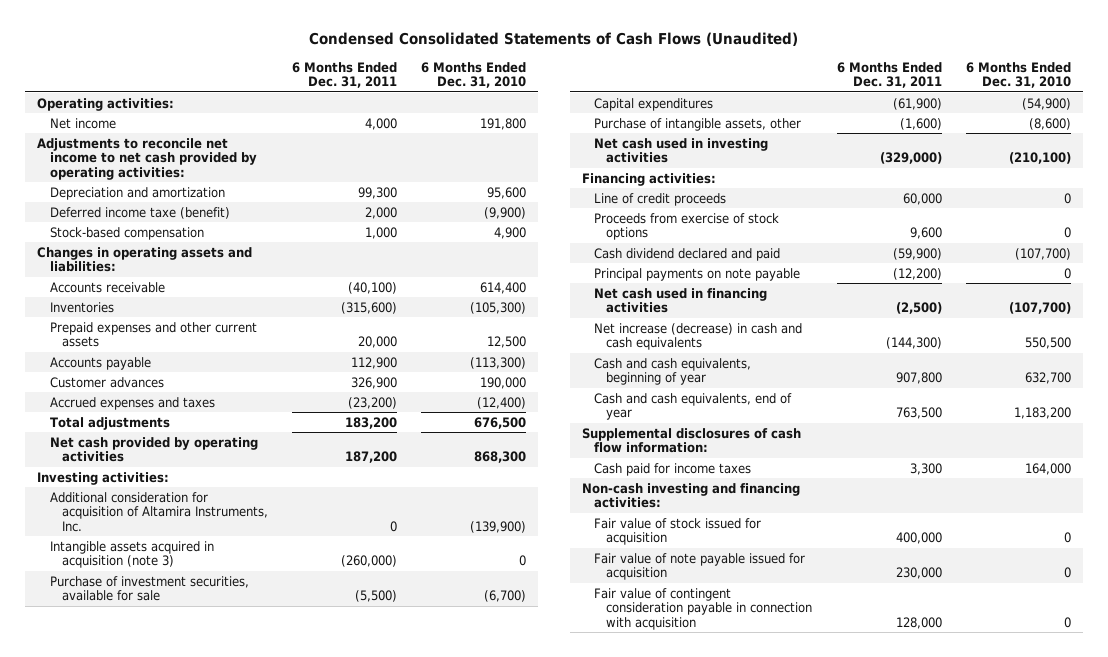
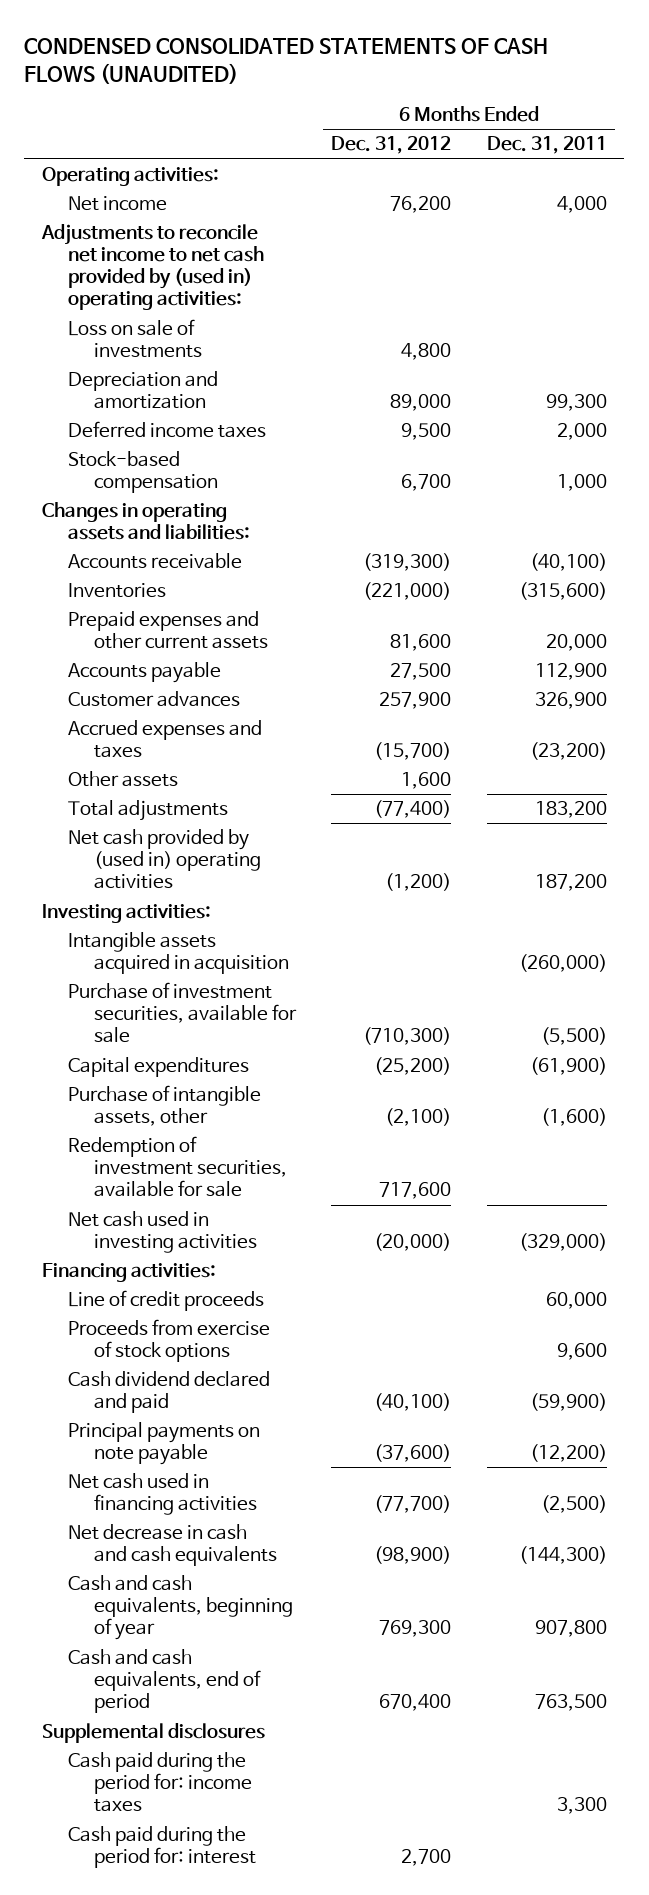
[309,32,799,47] Condensed Consolidated Statements of Cash Flows (Unaudited) -> [24,37,549,85] CONDENSED CONSOLIDATED STATEMENTS OF CASH FLOWS (UNAUDITED)
[421,61,527,89] 6 Months Ended Dec. 31, 2010 -> none
none -> [331,136,452,155] Dec. 31, 2012
[37,137,257,180] Adjustments to reconcile net income to net cash provided by operating activities: -> [40,224,265,311] Adjustments to reconcile net income to net cash provided by (used in) operating activities:
none -> [68,319,203,359] Loss on sale of investments
[49,206,230,219] Deferred income taxe (benefit) -> [68,421,267,439] Deferred income taxes
none -> [68,771,179,788] Other assets
[49,436,258,463] Net cash provided by operating activities -> [68,829,262,890] Net cash provided by (used in) operating activities
[49,491,268,532] Additional consideration for acquisition of Altamira Instruments, Inc. -> none
[49,540,214,569] Intangible assets acquired in acquisition (note 3) -> [68,932,290,975] Intangible assets acquired in acquisition
none -> [68,1136,288,1198] Redemption of investment securities, available for sale
[594,322,803,351] Net increase (decrease) in cash and cash equivalents -> [68,1524,278,1567] Net decrease in cash and cash equivalents
[581,482,800,509] Non-cash investing and financing activities: -> none
[594,517,762,546] Fair value of stock issued for acquisition -> none
[594,552,806,581] Fair value of note payable issued for acquisition -> none
[594,587,813,630] Fair value of contingent consideration payable in connection with acquisition -> none
[594,392,793,421] Cash and cash equivalents, end of year -> [68,1649,262,1714] Cash and cash equivalents, end of period
[581,427,801,454] Supplemental disclosures of cash flow information: -> [41,1723,265,1744] Supplemental disclosures
[594,462,752,476] Cash paid for income taxes -> [68,1752,253,1813] Cash paid during the period for: income taxes
none -> [68,1826,257,1869] Cash paid during the period for: interest

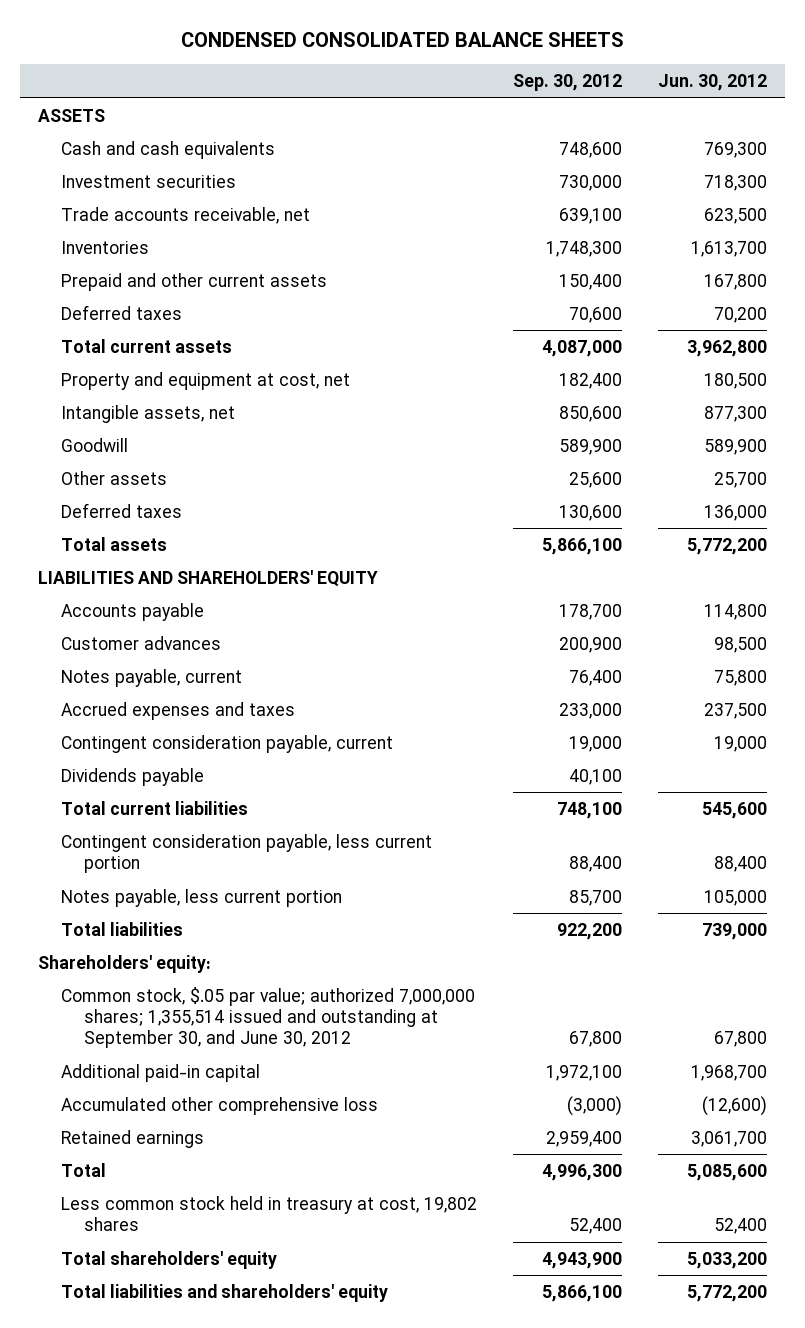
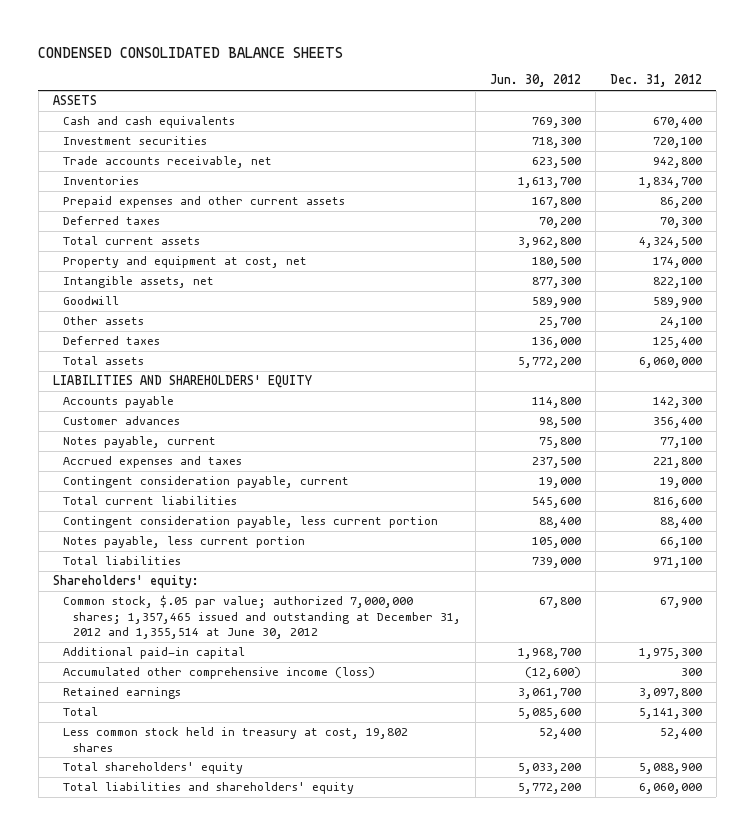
[513,74,623,92] Sep. 30, 2012 -> none
none -> [609,74,702,88] Dec. 31, 2012
[61,272,328,291] Prepaid and other current assets -> [62,196,345,209] Prepaid expenses and other current assets
[61,767,205,786] Dividends payable -> none
[61,986,476,1049] Common stock, $.05 par value; authorized 7,000,000 shares; 1,355,514 issued and outstanding at September 30, and June 30, 2012 -> [62,595,461,639] Common stock, $.05 par value; authorized 7,000,000 shares; 1,357,465 issued and outstanding at December 31, 2012 and 1,355,514 at June 30, 2012
[61,1096,379,1115] Accumulated other comprehensive loss -> [62,667,375,680] Accumulated other comprehensive income (loss)

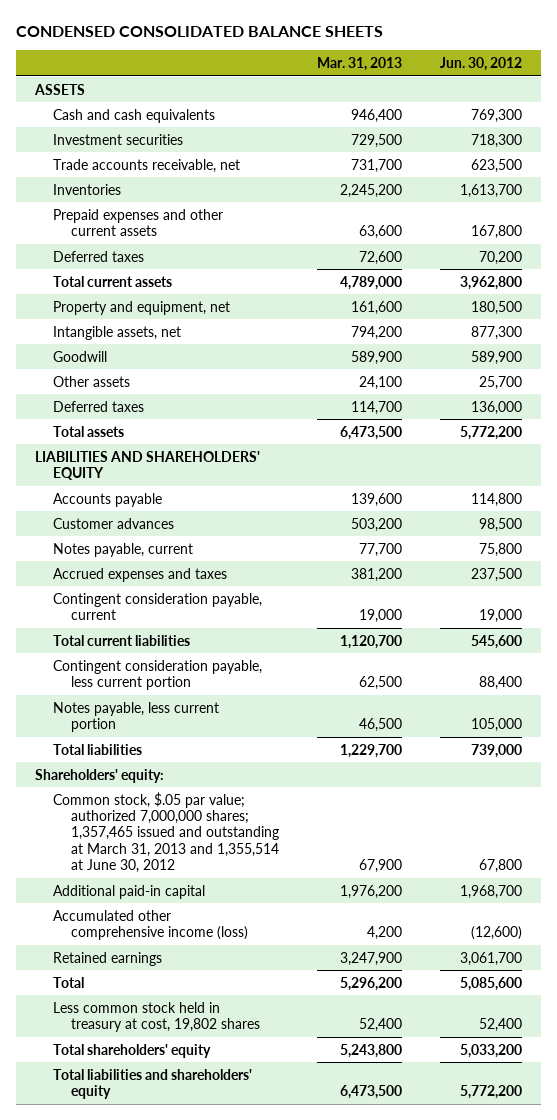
[609,74,702,88] Dec. 31, 2012 -> none
none -> [316,57,402,72] Mar. 31, 2013
[62,256,307,269] Property and equipment at cost, net -> [52,300,230,315] Property and equipment, net
[62,595,461,639] Common stock, $.05 par value; authorized 7,000,000 shares; 1,357,465 issued and outstanding at December 31, 2012 and 1,355,514 at June 30, 2012 -> [52,791,279,873] Common stock, $.05 par value; authorized 7,000,000 shares; 1,357,465 issued and outstanding at March 31, 2013 and 1,355,514 at June 30, 2012

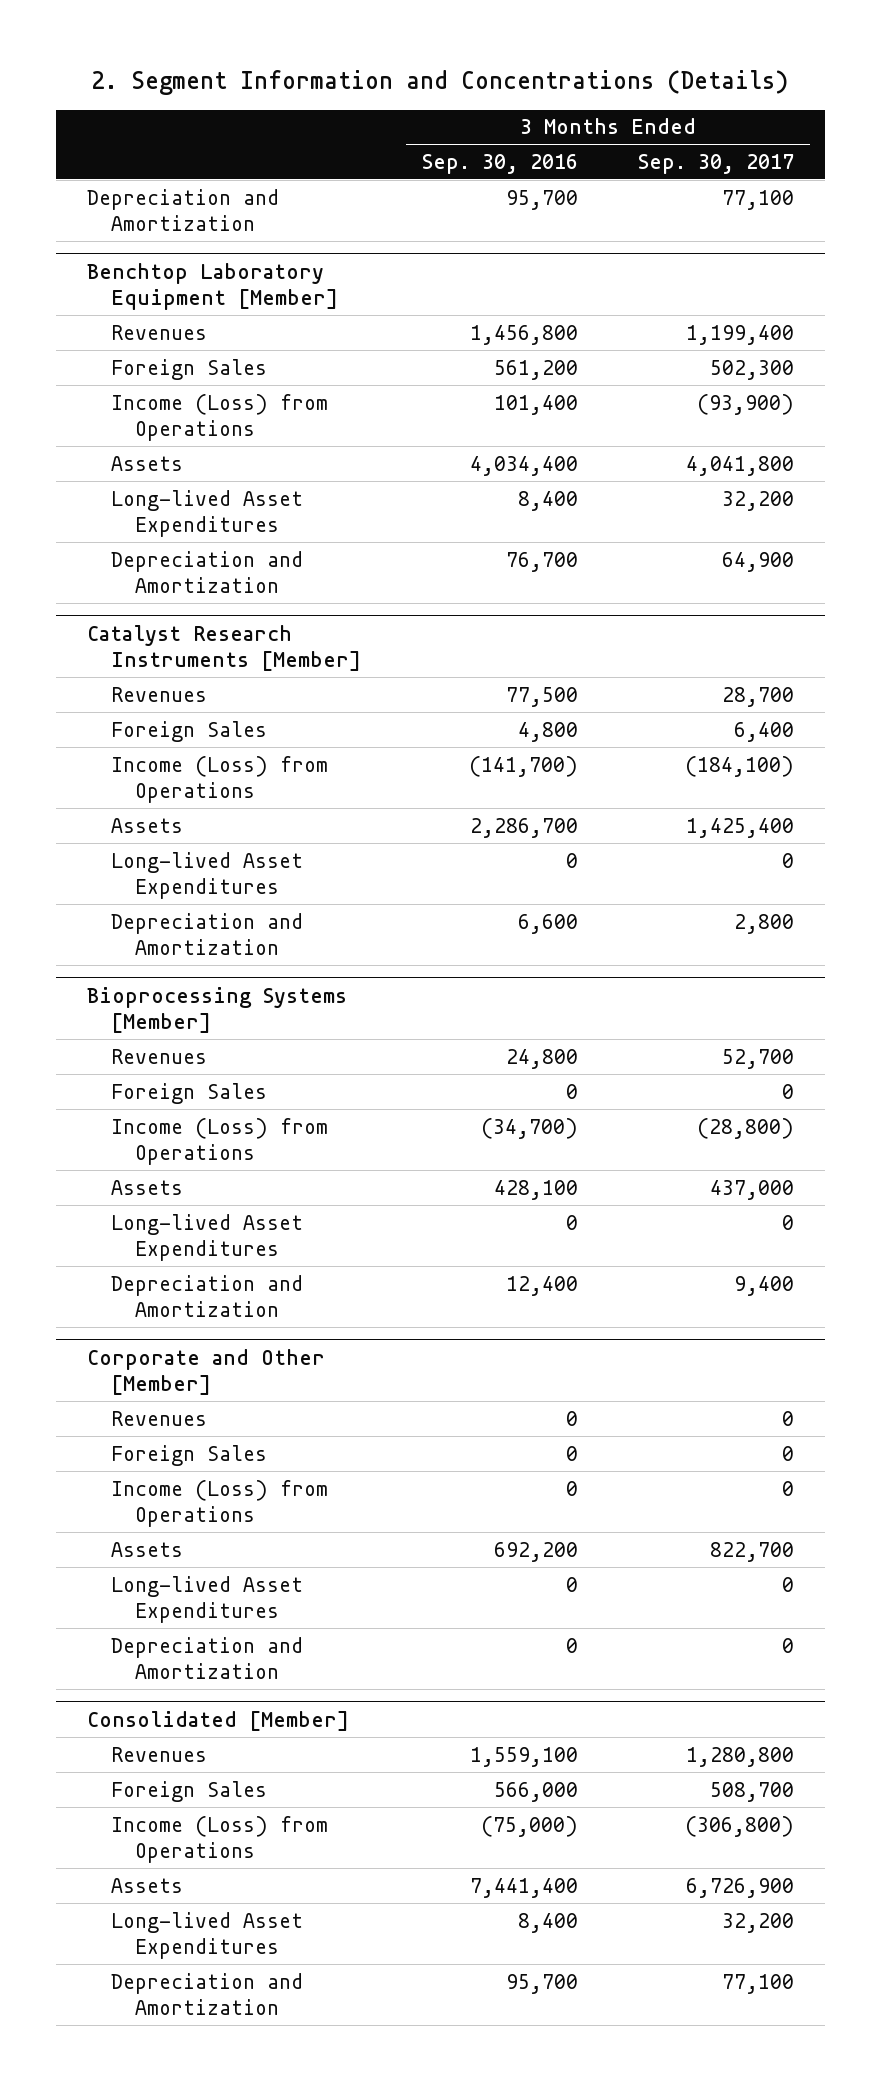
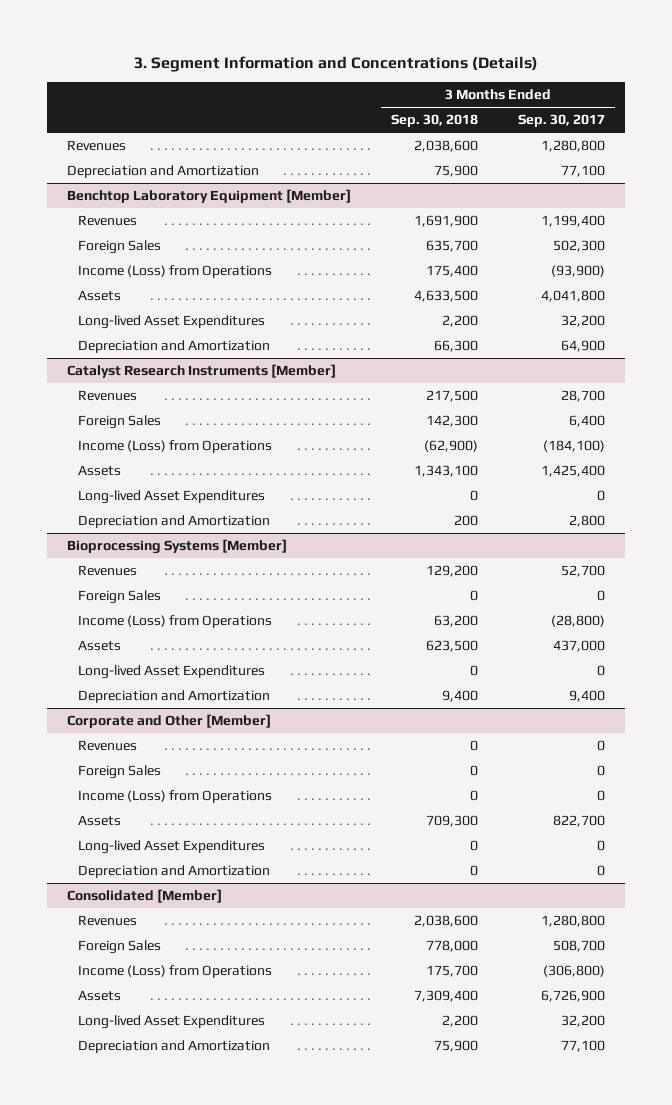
[91,69,789,95] 2. Segment Information and Concentrations (Details) -> [133,56,538,73] 3. Segment Information and Concentrations (Details)
[421,153,578,174] Sep. 30, 2016 -> none
none -> [390,114,478,128] Sep. 30, 2018
none -> [66,140,126,152] Revenues

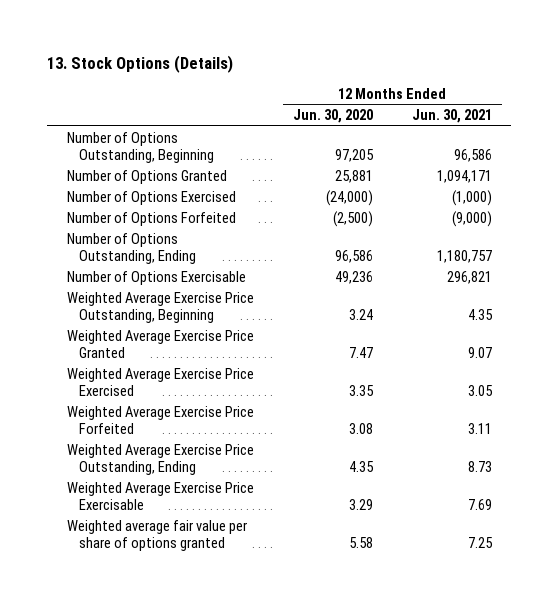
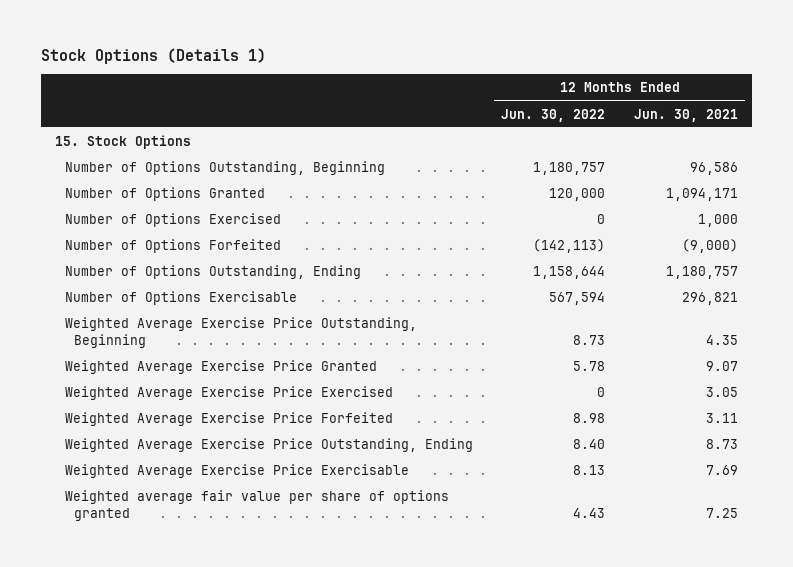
[47,55,234,74] 13. Stock Options (Details) -> [40,48,266,65] Stock Options (Details 1)
[292,109,373,124] Jun. 30, 2020 -> none
none -> [501,108,606,122] Jun. 30, 2022
none -> [55,134,192,149] 15. Stock Options
[451,189,492,206] (1,000) -> [698,213,739,227] 1,000

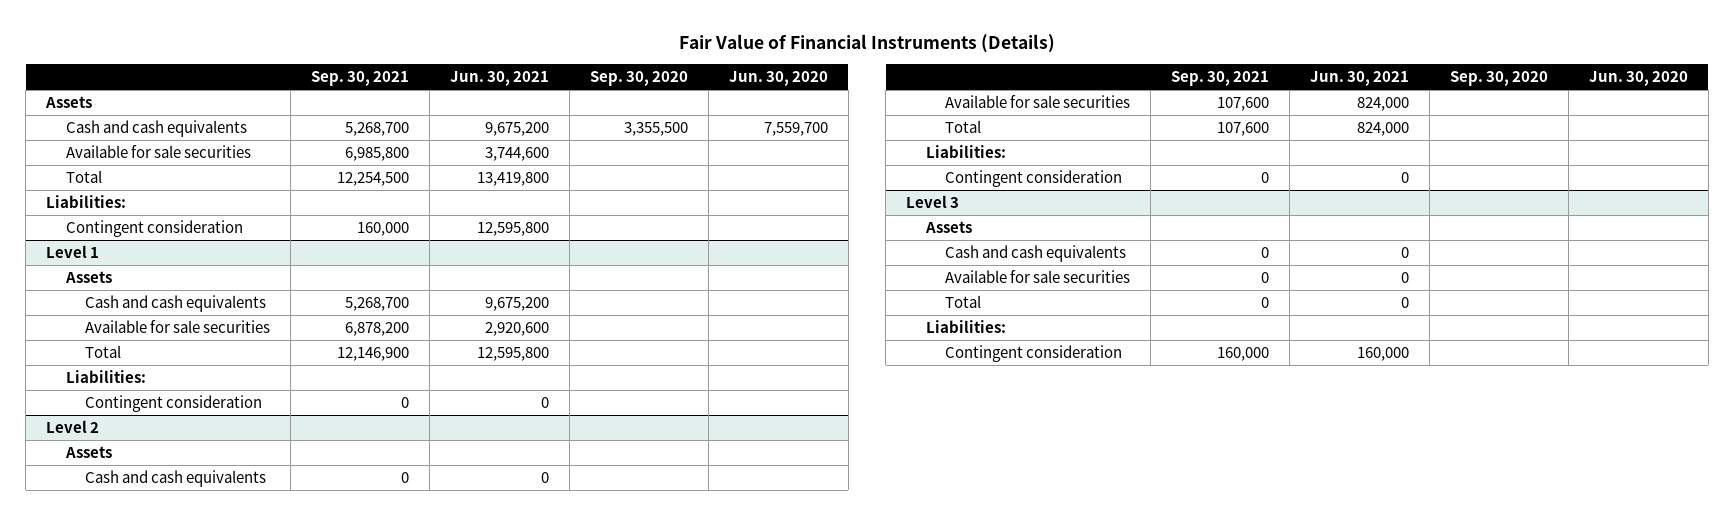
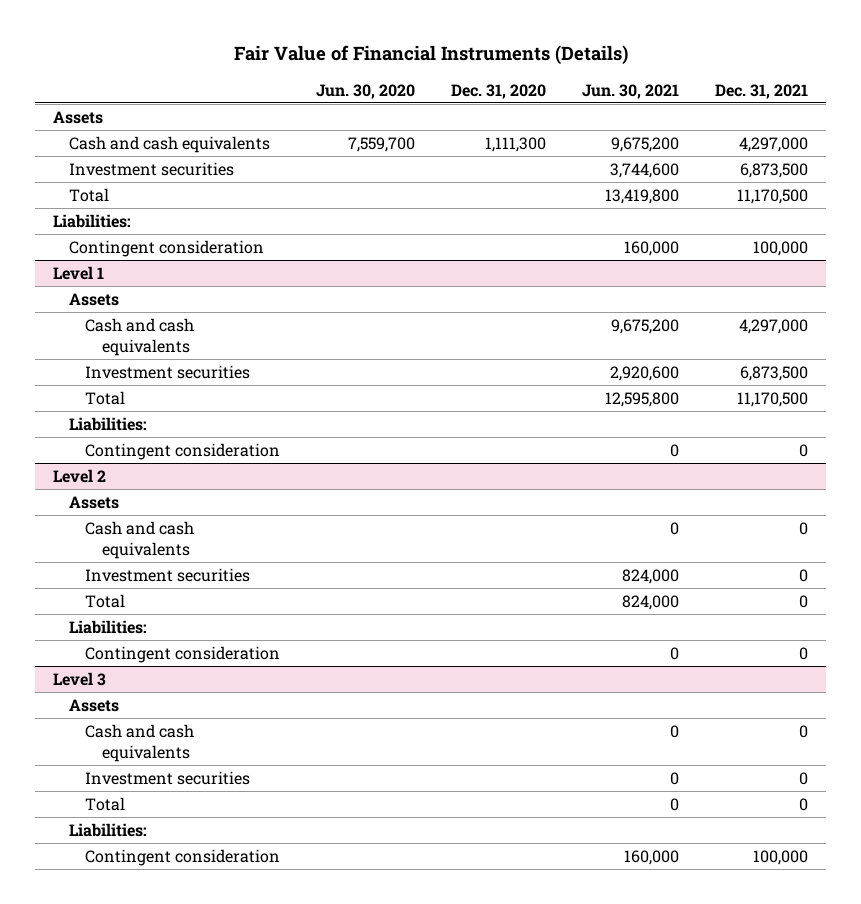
[311,71,410,87] Sep. 30, 2021 -> none
[589,71,688,87] Sep. 30, 2020 -> none
none -> [451,83,547,99] Dec. 31, 2020
none -> [715,83,809,99] Dec. 31, 2021
[65,144,251,158] Available for sale securities -> [69,161,235,176] Investment securities
[477,221,550,236] 12,595,800 -> [624,240,680,256] 160,000
[85,319,271,333] Available for sale securities -> [85,364,251,379] Investment securities
[945,94,1131,108] Available for sale securities -> [85,567,251,582] Investment securities
[945,269,1131,283] Available for sale securities -> [85,770,251,785] Investment securities

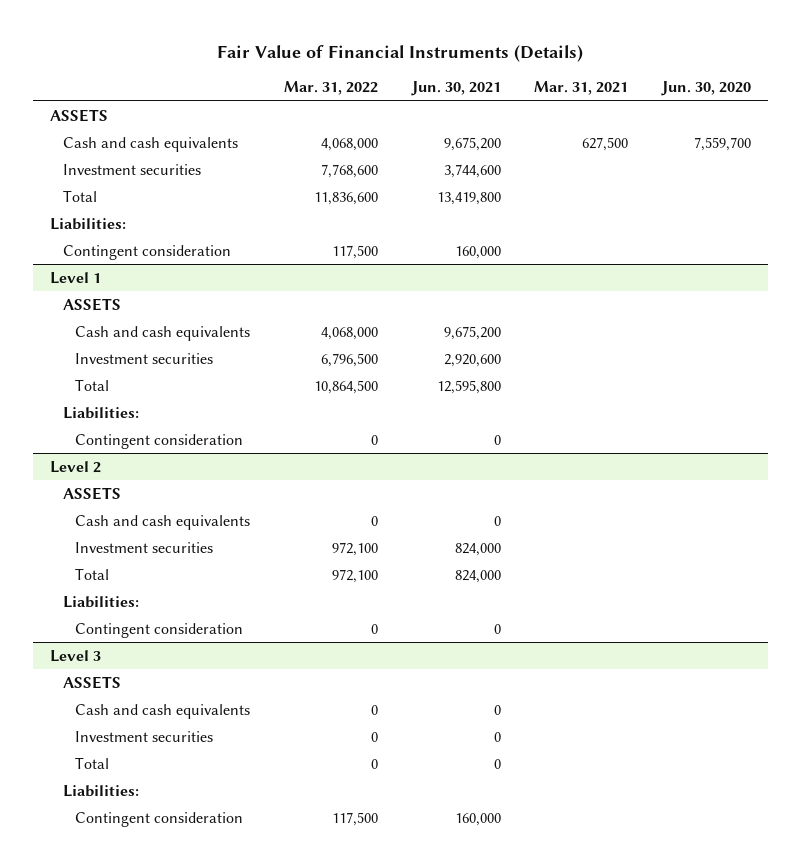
[451,83,547,99] Dec. 31, 2020 -> none
[715,83,809,99] Dec. 31, 2021 -> none
none -> [284,81,379,96] Mar. 31, 2022
none -> [534,81,629,96] Mar. 31, 2021
[53,110,104,124] Assets -> [50,108,109,122] ASSETS
[69,292,120,306] Assets -> [62,297,121,311] ASSETS
[69,495,120,509] Assets -> [62,486,121,500] ASSETS
[69,698,120,712] Assets -> [62,675,121,689] ASSETS

